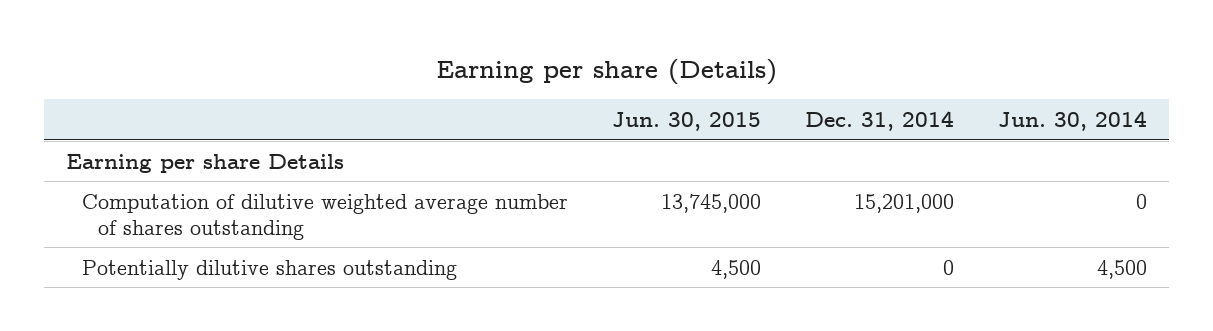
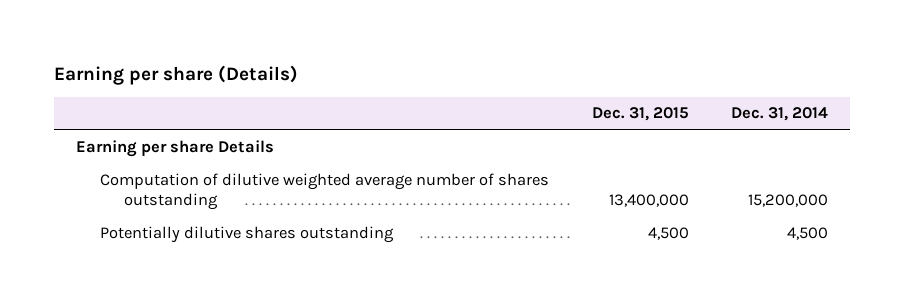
[611,111,761,131] Jun. 30, 2015 -> none
[997,110,1147,131] Jun. 30, 2014 -> none
none -> [591,107,689,122] Dec. 31, 2015
[853,193,954,213] 15,201,000 -> [748,193,829,207] 15,200,000
[942,259,954,275] 0 -> [787,226,829,240] 4,500

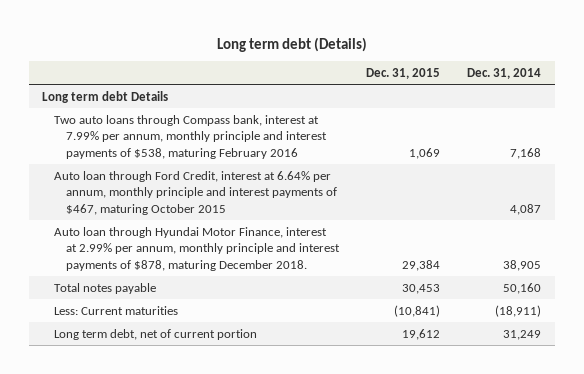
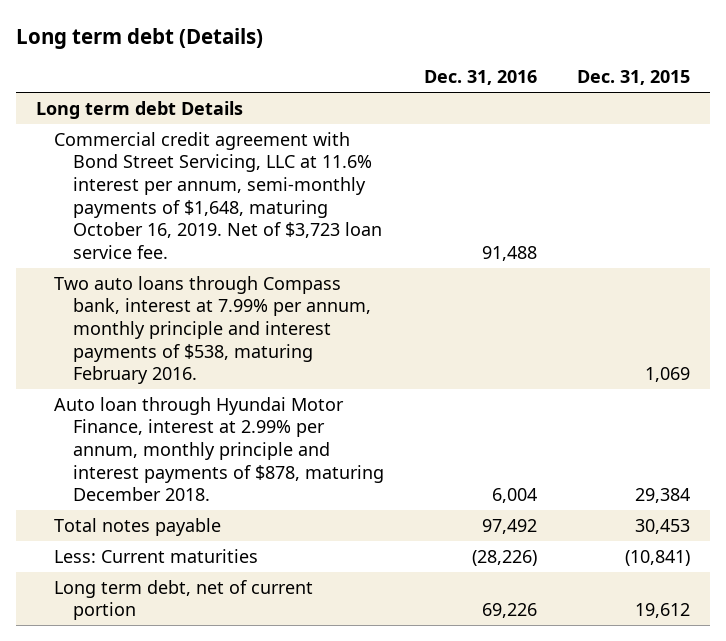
[467,67,542,79] Dec. 31, 2014 -> none
none -> [423,70,537,86] Dec. 31, 2016
[54,170,337,215] Auto loan through Ford Credit, interest at 6.64% per annum, monthly principle and interest payments of $467, maturing October 2015 -> none
none -> [54,131,382,260] Commercial credit agreement with Bond Street Servicing, LLC at 11.6% interest per annum, semi-monthly payments of $1,648, maturing October 16, 2019. Net of $3,723 loan service fee.
[54,114,327,159] Two auto loans through Compass bank, interest at 7.99% per annum, monthly principle and interest payments of $538, maturing February 2016 -> [54,275,371,385] Two auto loans through Compass bank, interest at 7.99% per annum, monthly principle and interest payments of $538, maturing February 2016.

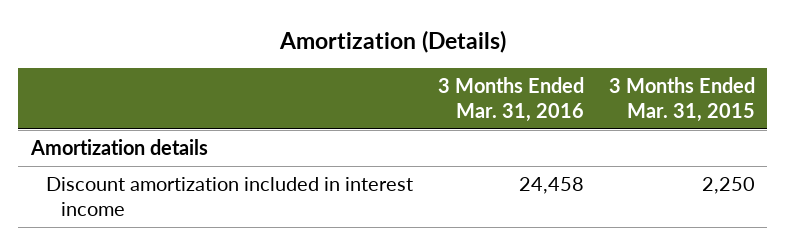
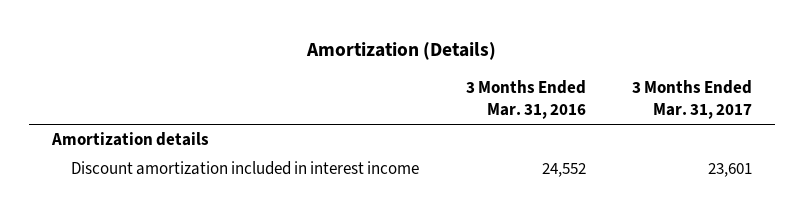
[608,77,755,122] 3 Months Ended Mar. 31, 2015 -> none
none -> [631,80,752,120] 3 Months Ended Mar. 31, 2017
[518,176,584,194] 24,458 -> [541,163,586,178] 24,552

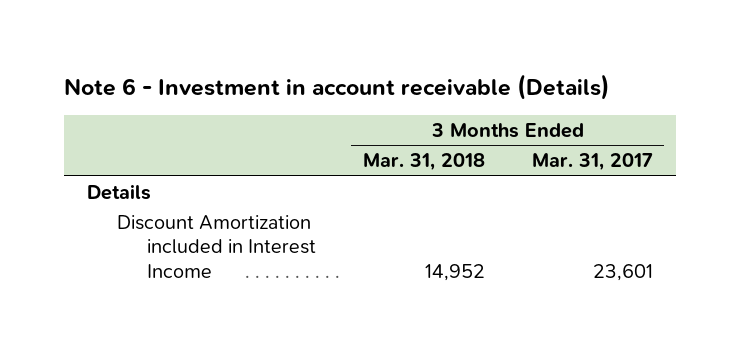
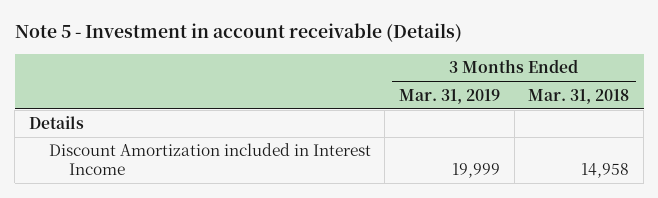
[63,73,610,100] Note 6 - Investment in account receivable (Details) -> [14,23,462,43] Note 5 - Investment in account receivable (Details)
[531,153,653,172] Mar. 31, 2017 -> none
none -> [399,88,501,104] Mar. 31, 2019
[424,263,485,281] 14,952 -> [581,162,630,178] 14,958

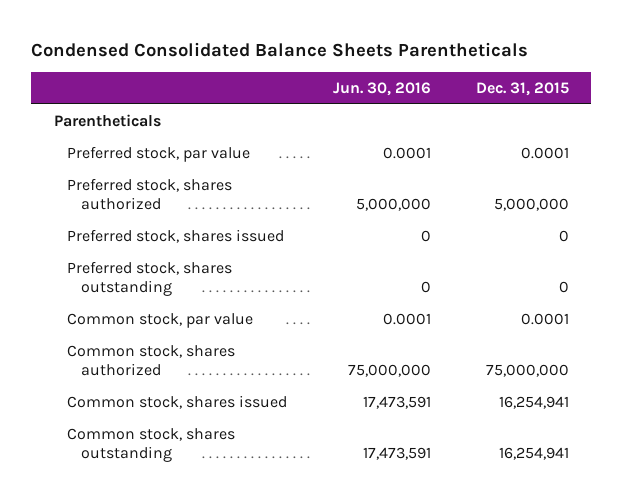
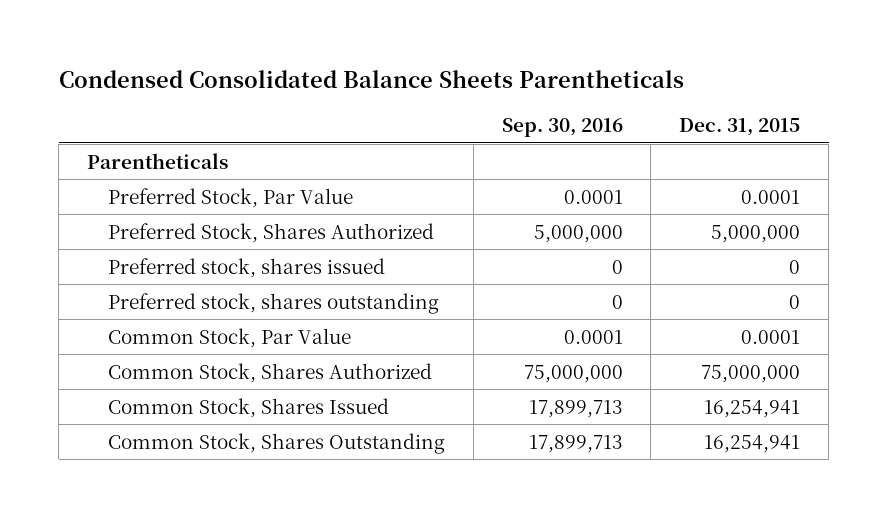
[332,82,431,97] Jun. 30, 2016 -> none
none -> [501,118,623,138] Sep. 30, 2016
[67,145,251,162] Preferred stock, par value -> [107,187,353,208] Preferred Stock, Par Value
[67,177,233,210] Preferred stock, shares authorized -> [107,222,434,243] Preferred Stock, Shares Authorized
[67,312,254,328] Common stock, par value -> [107,327,351,348] Common Stock, Par Value
[67,344,236,376] Common stock, shares authorized -> [107,362,432,383] Common Stock, Shares Authorized
[67,394,288,409] Common stock, shares issued -> [107,397,389,418] Common Stock, Shares Issued
[67,427,236,462] Common stock, shares outstanding -> [107,432,445,454] Common Stock, Shares Outstanding

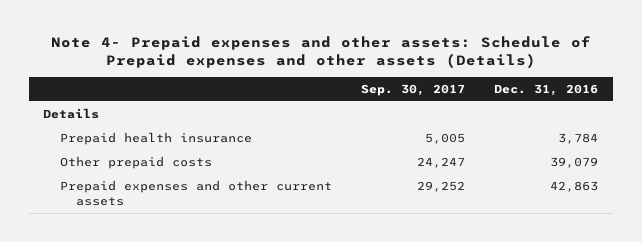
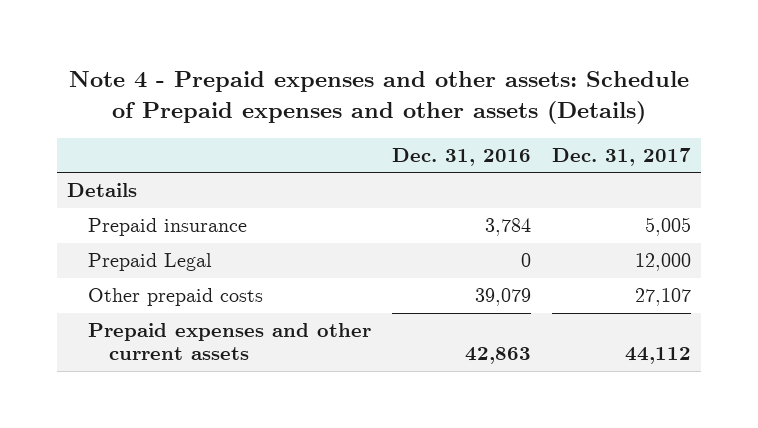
[50,35,591,69] Note 4- Prepaid expenses and other assets: Schedule of Prepaid expenses and other assets (Details) -> [68,71,689,124] Note 4 - Prepaid expenses and other assets: Schedule of Prepaid expenses and other assets (Details)
[361,83,466,96] Sep. 30, 2017 -> none
none -> [551,147,691,166] Dec. 31, 2017
[59,132,252,146] Prepaid health insurance -> [88,218,248,237] Prepaid insurance
none -> [88,253,213,272] Prepaid Legal

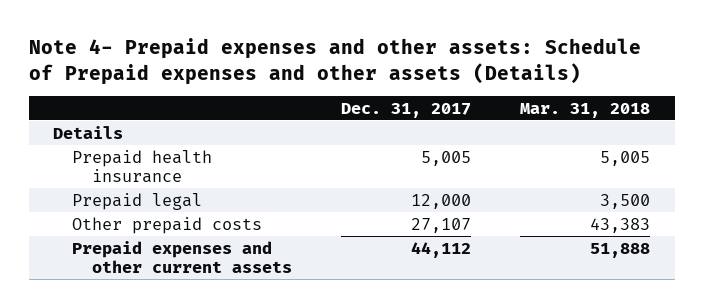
[68,71,689,124] Note 4 - Prepaid expenses and other assets: Schedule of Prepaid expenses and other assets (Details) -> [28,38,641,85] Note 4- Prepaid expenses and other assets: Schedule of Prepaid expenses and other assets (Details)
[391,147,531,166] Dec. 31, 2016 -> none
none -> [520,102,651,118] Mar. 31, 2018
[88,218,248,237] Prepaid insurance -> [72,149,213,183] Prepaid health insurance
[88,253,213,272] Prepaid Legal -> [72,192,203,210] Prepaid legal

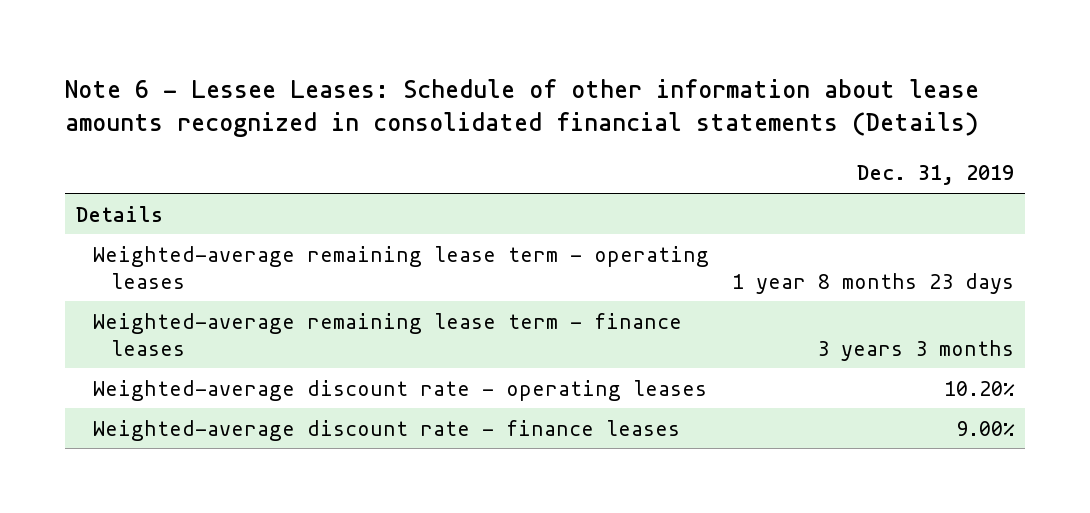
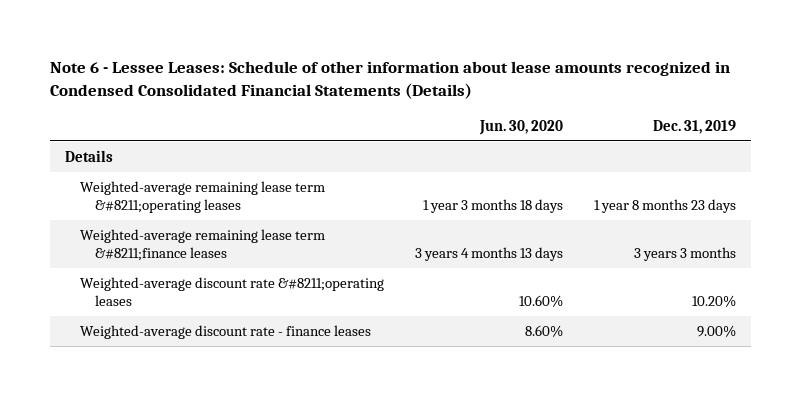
[64,78,979,138] Note 6 - Lessee Leases: Schedule of other information about lease amounts recognized in consolidated financial statements (Details) -> [50,61,731,100] Note 6 - Lessee Leases: Schedule of other information about lease amounts recognized in Condensed Consolidated Financial Statements (Details)
none -> [479,119,564,135] Jun. 30, 2020
[93,245,710,289] Weighted-average remaining lease term - operating leases -> [80,180,326,214] Weighted-average remaining lease term &#8211;operating leases
[93,312,683,356] Weighted-average remaining lease term - finance leases -> [80,228,326,262] Weighted-average remaining lease term &#8211;finance leases
[93,379,708,401] Weighted-average discount rate - operating leases -> [80,276,385,307] Weighted-average discount rate &#8211;operating leases

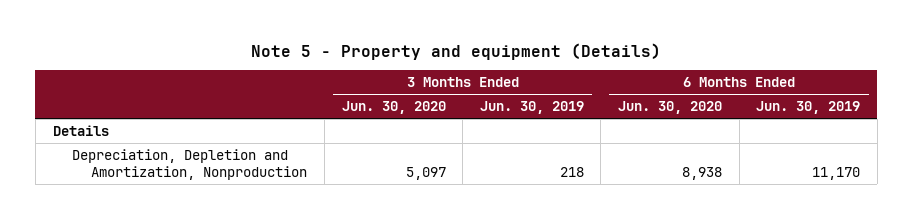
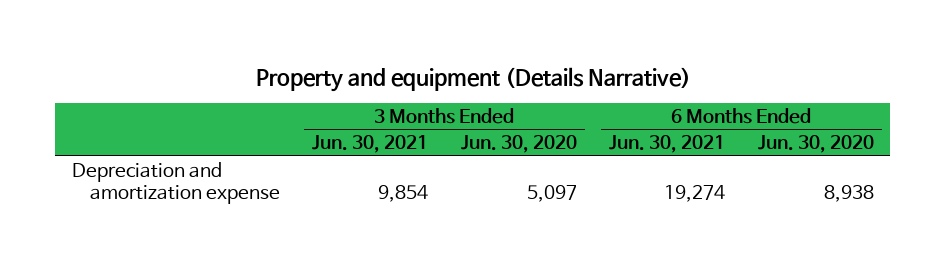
[251,42,662,60] Note 5 - Property and equipment (Details) -> [255,66,691,92] Property and equipment (Details Narrative)
[479,101,584,115] Jun. 30, 2019 -> none
[756,101,861,115] Jun. 30, 2019 -> none
none -> [312,135,429,154] Jun. 30, 2021
none -> [609,135,726,154] Jun. 30, 2021
[52,124,109,136] Details -> none
[71,148,308,181] Depreciation, Depletion and Amortization, Nonproduction -> [71,161,280,204] Depreciation and amortization expense

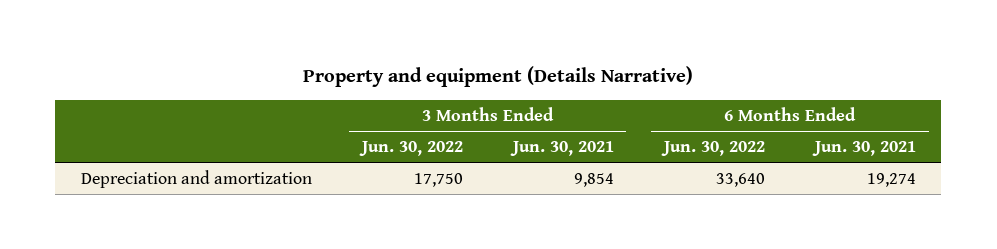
[460,135,577,154] Jun. 30, 2020 -> none
[757,135,874,154] Jun. 30, 2020 -> none
none -> [358,141,463,157] Jun. 30, 2022
none -> [660,141,765,157] Jun. 30, 2022
[71,161,280,204] Depreciation and amortization expense -> [80,170,312,189] Depreciation and amortization

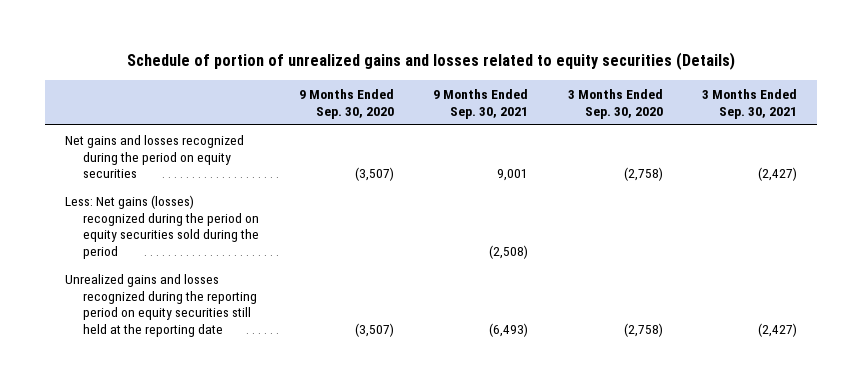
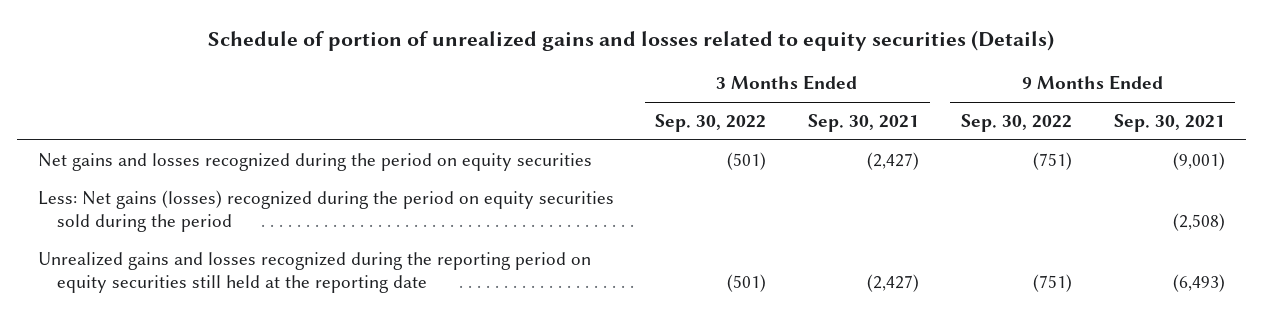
[298,88,394,119] 9 Months Ended Sep. 30, 2020 -> none
[567,88,663,119] 3 Months Ended Sep. 30, 2020 -> none
none -> [655,114,767,133] Sep. 30, 2022
none -> [960,114,1072,133] Sep. 30, 2022
[497,169,529,182] 9,001 -> [1172,151,1225,170] (9,001)

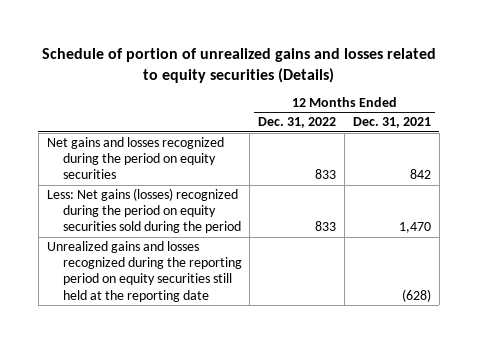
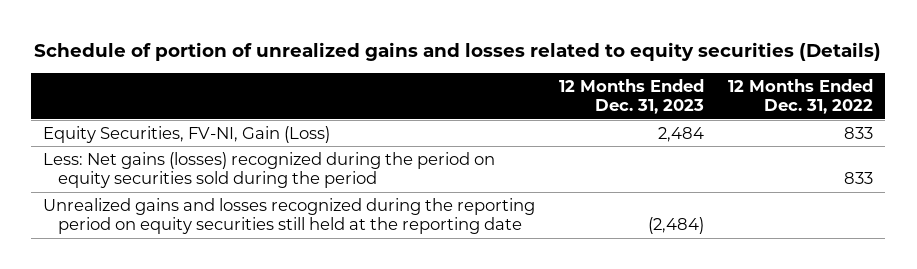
[353,117,432,129] Dec. 31, 2021 -> none
none -> [559,78,705,115] 12 Months Ended Dec. 31, 2023
[46,137,224,180] Net gains and losses recognized during the period on equity securities -> [43,125,331,143] Equity Securities, FV-NI, Gain (Loss)

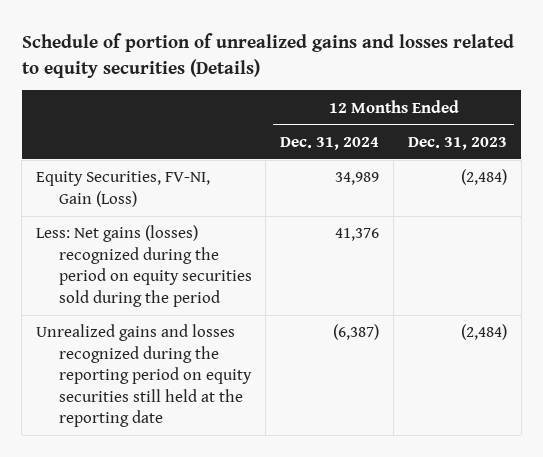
[728,78,874,115] 12 Months Ended Dec. 31, 2022 -> none
none -> [280,136,380,150] Dec. 31, 2024
[658,126,705,142] 2,484 -> [460,169,507,186] (2,484)

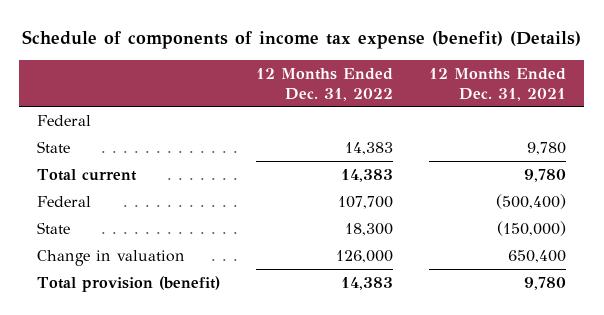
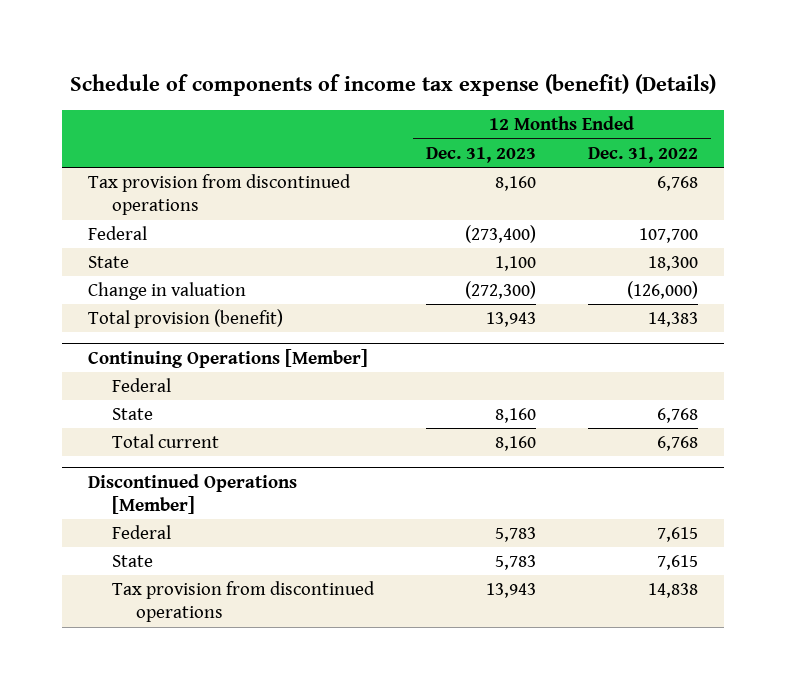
[429,67,567,101] 12 Months Ended Dec. 31, 2021 -> none
none -> [426,146,537,163] Dec. 31, 2023
[37,114,92,126] Federal -> none
[37,140,71,153] State -> none
[37,168,138,181] Total current -> none
none -> [88,174,352,216] Tax provision from discontinued operations
[336,249,394,263] 126,000 -> [627,281,699,300] (126,000)
none -> [88,348,369,368] Continuing Operations [Member]
none -> [111,378,171,393] Federal
none -> [111,408,153,421] State
none -> [111,434,219,449] Total current
none -> [88,473,298,515] Discontinued Operations [Member]
none -> [111,525,171,540] Federal
none -> [111,555,153,568] State
none -> [111,581,375,623] Tax provision from discontinued operations

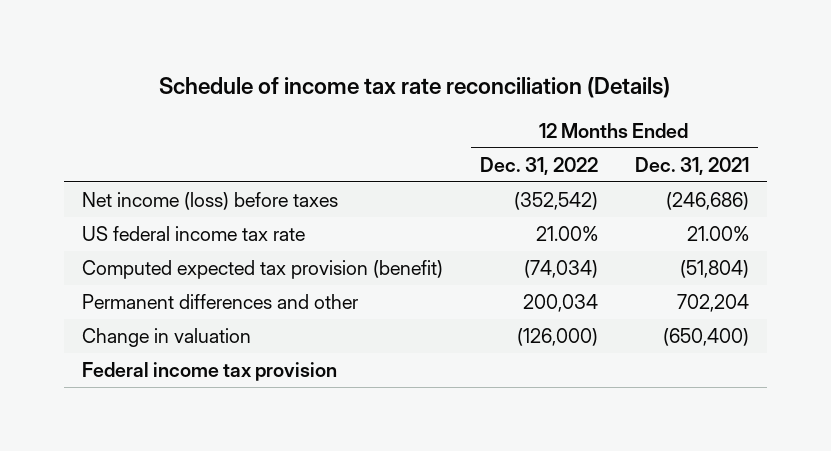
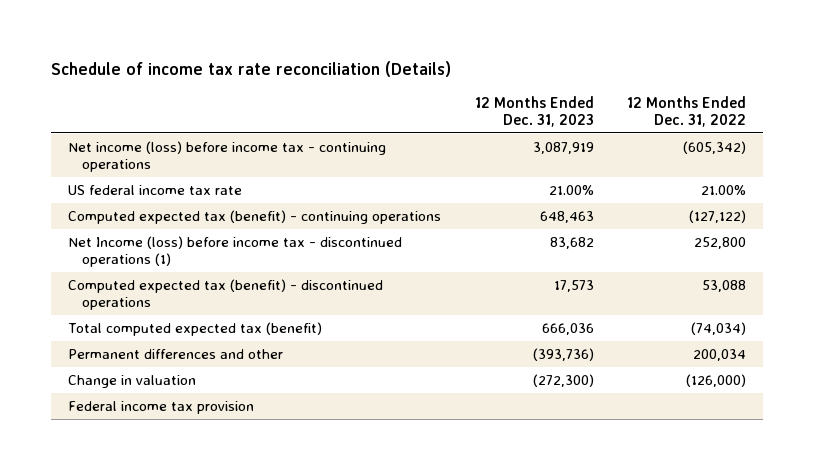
[634,156,749,175] Dec. 31, 2021 -> none
none -> [474,95,594,127] 12 Months Ended Dec. 31, 2023
[82,192,339,211] Net income (loss) before taxes -> [68,141,387,173] Net income (loss) before income tax - continuing operations
[513,192,598,211] (352,542) -> [683,141,747,155] (605,342)
none -> [68,210,442,225] Computed expected tax (benefit) - continuing operations
none -> [68,236,403,268] Net Income (loss) before income tax - discontinued operations (1)
none -> [68,279,384,311] Computed expected tax (benefit) - discontinued operations
[82,260,444,280] Computed expected tax provision (benefit) -> [68,322,323,337] Total computed expected tax (benefit)

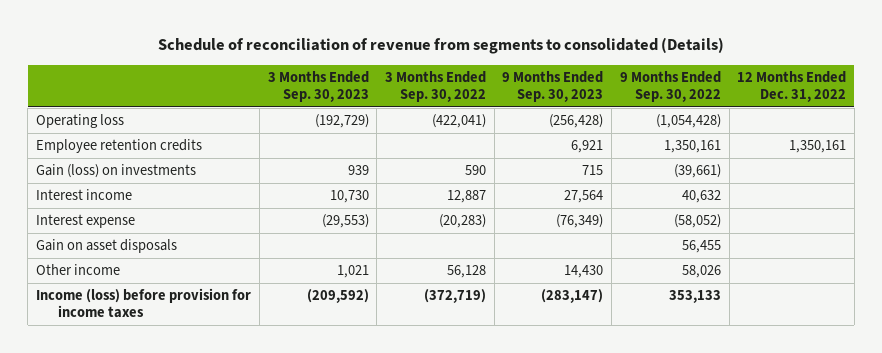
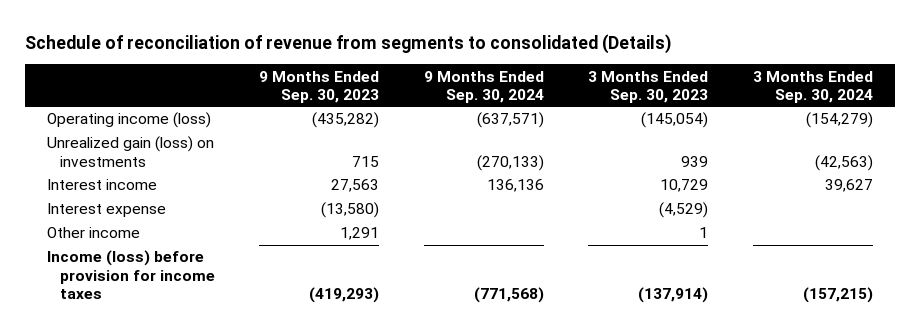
[384,70,486,103] 3 Months Ended Sep. 30, 2022 -> none
[619,70,721,103] 9 Months Ended Sep. 30, 2022 -> none
[737,70,847,103] 12 Months Ended Dec. 31, 2022 -> none
none -> [423,70,544,103] 9 Months Ended Sep. 30, 2024
none -> [752,70,873,103] 3 Months Ended Sep. 30, 2024
[36,139,203,154] Employee retention credits -> none
[36,239,178,254] Gain on asset disposals -> none
[36,114,125,129] Operating loss -> [47,112,212,129] Operating income (loss)
[314,114,369,129] (192,729) -> [641,112,709,129] (145,054)
[549,114,604,129] (256,428) -> [312,112,380,129] (435,282)
[36,164,197,179] Gain (loss) on investments -> [47,136,215,167] Unrealized gain (loss) on investments
[329,190,369,204] 10,730 -> [660,179,709,193] 10,729
[564,190,604,204] 27,564 -> [331,179,380,193] 27,563
[321,214,369,229] (29,553) -> [659,202,709,219] (4,529)
[556,214,604,229] (76,349) -> [321,202,380,219] (13,580)
[336,265,369,279] 1,021 -> [699,227,709,239] 1
[564,265,604,279] 14,430 -> [340,227,380,241] 1,291
[306,289,369,304] (209,592) -> [638,286,709,303] (137,914)
[541,289,604,304] (283,147) -> [309,286,380,303] (419,293)

